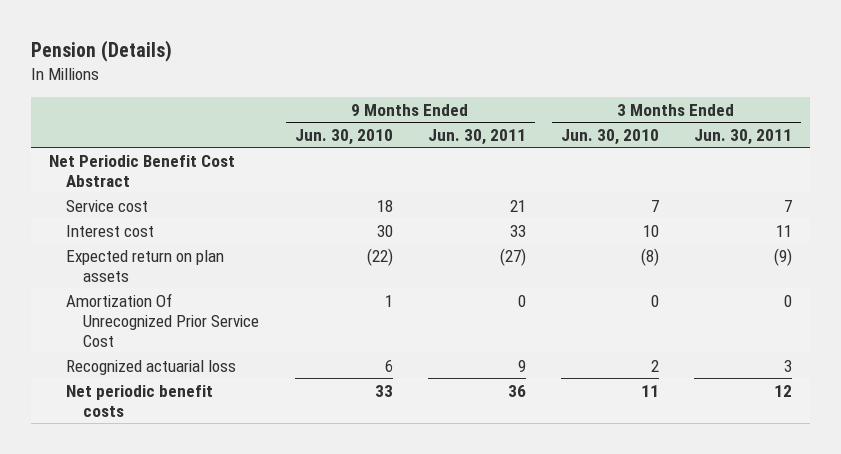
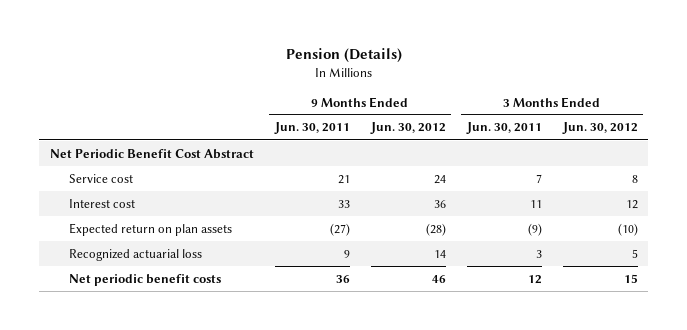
[294,128,393,145] Jun. 30, 2010 -> none
[560,128,659,145] Jun. 30, 2010 -> none
none -> [369,122,446,135] Jun. 30, 2012
none -> [561,122,638,135] Jun. 30, 2012
[66,292,260,347] Amortization Of Unrecognized Prior Service Cost -> none

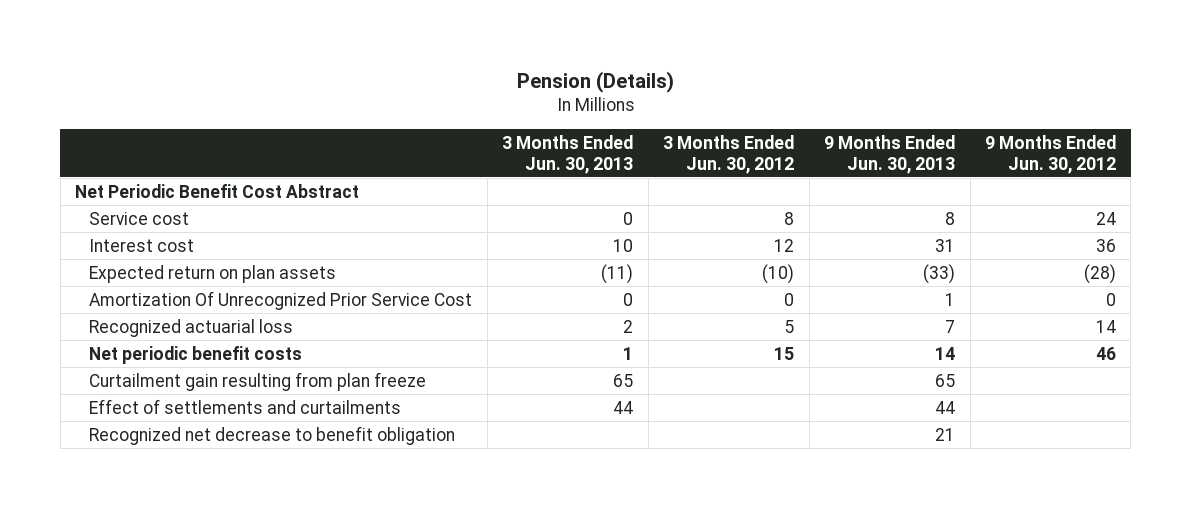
[273,122,350,135] Jun. 30, 2011 -> none
[465,122,542,135] Jun. 30, 2011 -> none
none -> [502,134,634,174] 3 Months Ended Jun. 30, 2013
none -> [824,134,956,174] 9 Months Ended Jun. 30, 2013
none -> [89,290,473,310] Amortization Of Unrecognized Prior Service Cost
none -> [89,371,427,391] Curtailment gain resulting from plan freeze
none -> [89,398,402,414] Effect of settlements and curtailments
none -> [89,425,456,445] Recognized net decrease to benefit obligation

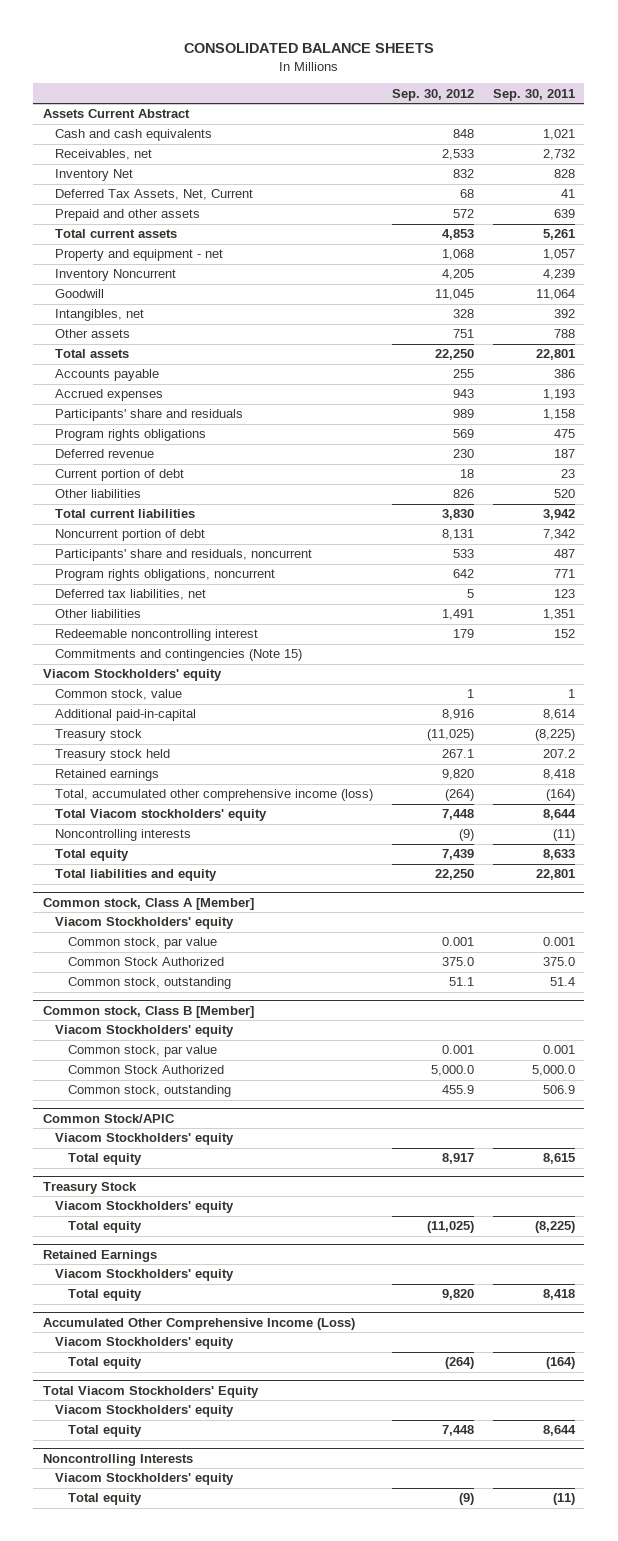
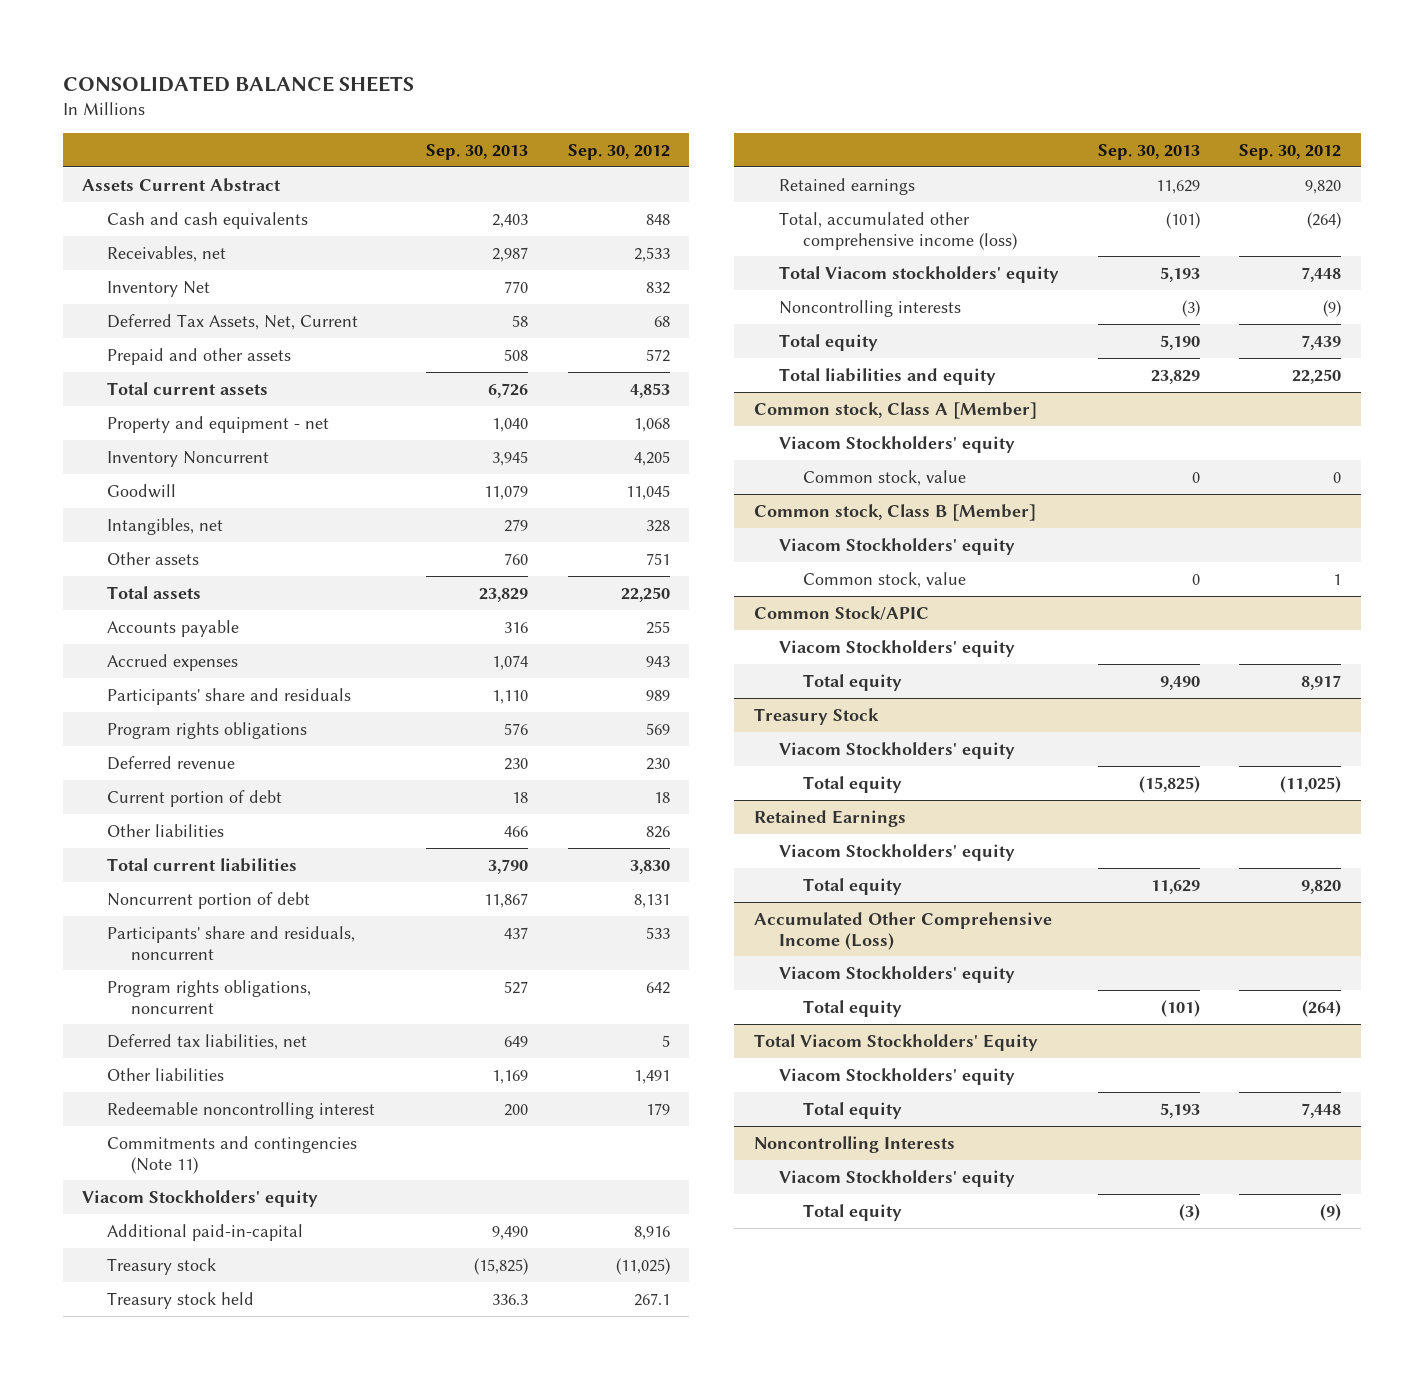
[492,88,575,101] Sep. 30, 2011 -> none
none -> [426,143,529,160] Sep. 30, 2013
[55,649,303,662] Commitments and contingencies (Note 15) -> [106,1135,357,1174] Commitments and contingencies (Note 11)
[55,689,183,701] Common stock, value -> none
[67,957,224,967] Common Stock Authorized -> none
[67,977,231,990] Common stock, outstanding -> none
[67,937,217,950] Common stock, par value -> [802,469,966,486] Common stock, value
[442,937,475,947] 0.001 -> [1333,471,1342,483] 0
[67,1065,224,1075] Common Stock Authorized -> none
[67,1085,231,1098] Common stock, outstanding -> none
[67,1045,217,1058] Common stock, par value -> [802,571,966,588] Common stock, value
[442,1045,475,1055] 0.001 -> [1333,573,1342,585] 1

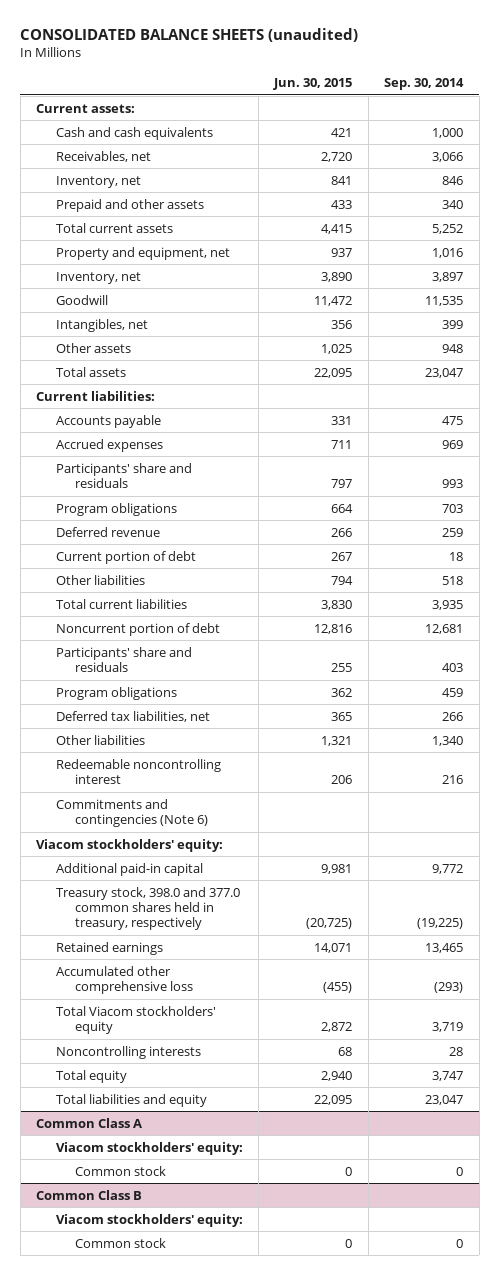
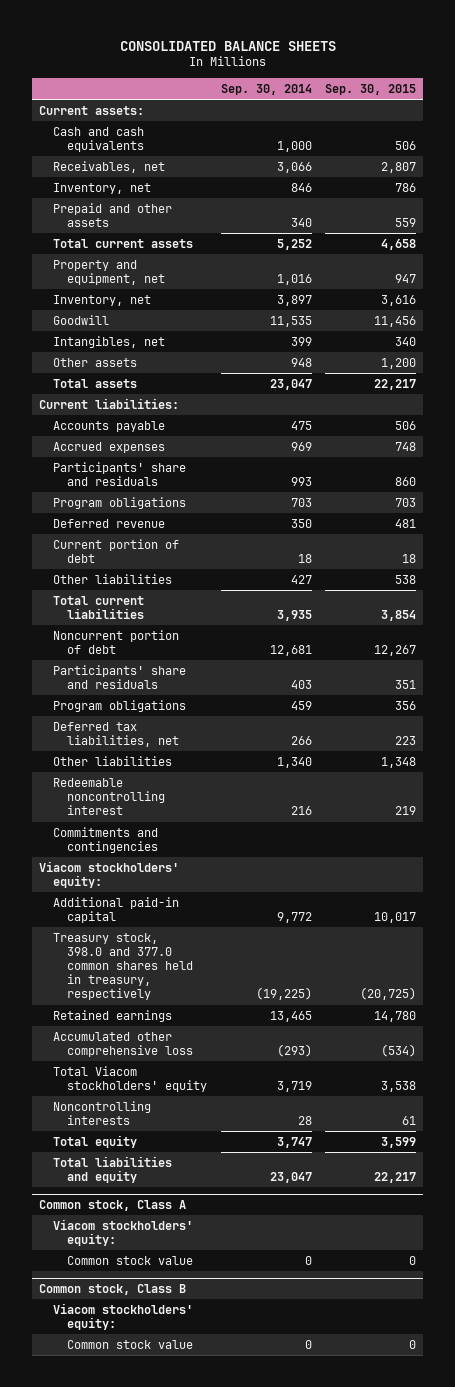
[20,28,359,43] CONSOLIDATED BALANCE SHEETS (unaudited) -> [119,40,336,51] CONSOLIDATED BALANCE SHEETS
[273,78,353,91] Jun. 30, 2015 -> none
none -> [325,84,417,96] Sep. 30, 2015
[442,527,464,537] 259 -> [290,518,312,528] 350
[442,575,464,585] 518 -> [290,574,312,584] 427
[55,798,209,827] Commitments and contingencies (Note 6) -> [53,826,159,854] Commitments and contingencies
[35,1117,142,1128] Common Class A -> [39,1200,187,1212] Common stock, Class A
[75,1165,167,1176] Common stock -> [67,1255,194,1265] Common stock value
[35,1189,142,1200] Common Class B -> [39,1284,187,1296] Common stock, Class B
[75,1237,167,1248] Common stock -> [67,1339,194,1349] Common stock value

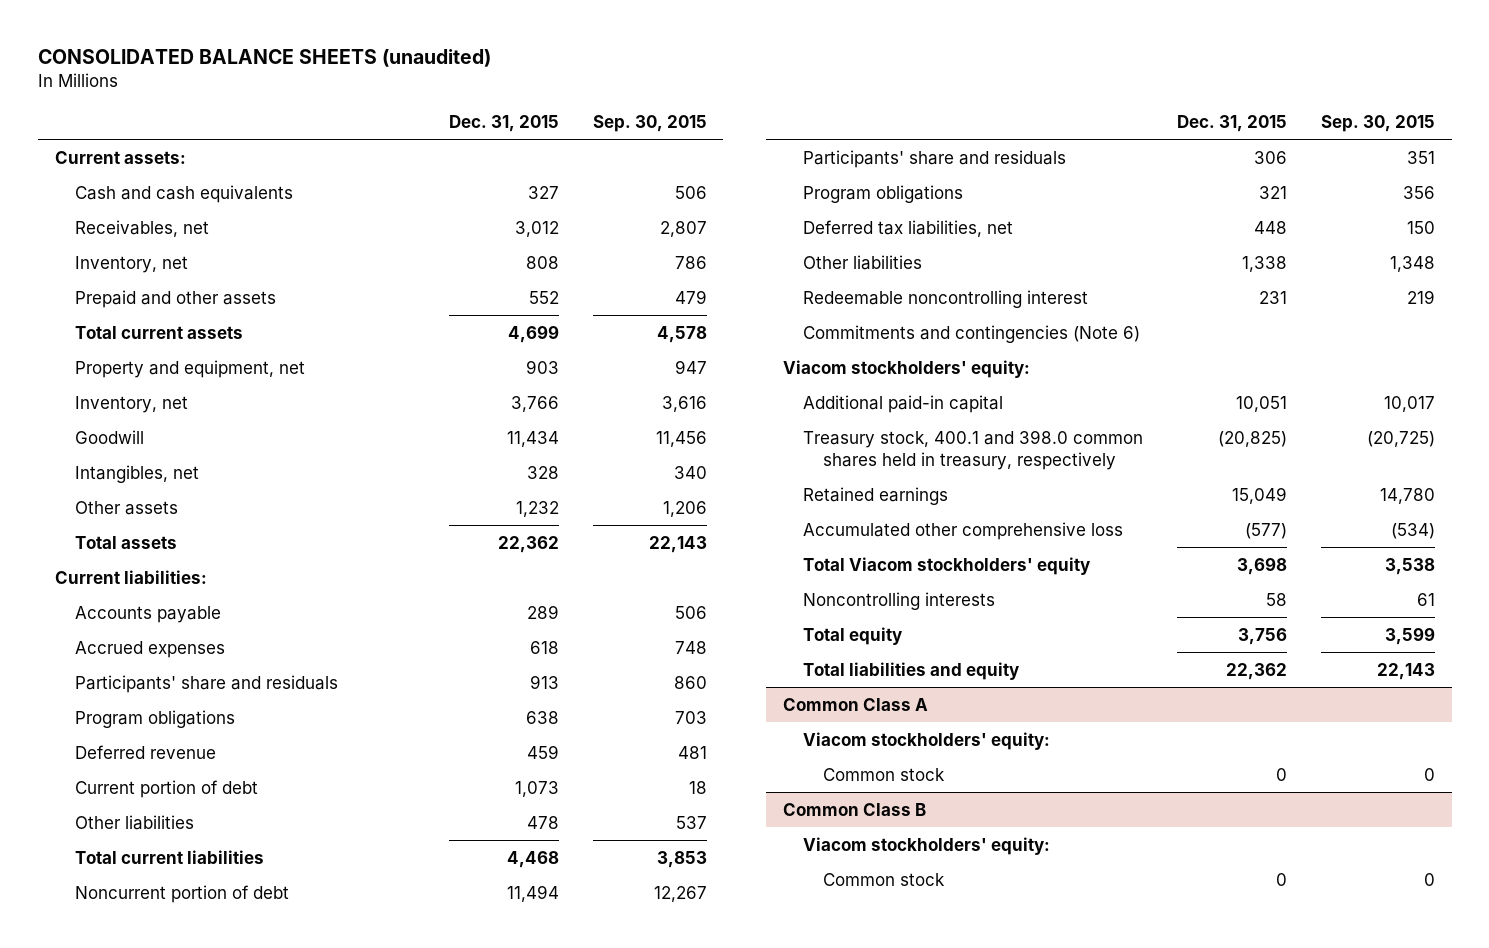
[119,40,336,51] CONSOLIDATED BALANCE SHEETS -> [37,48,491,67] CONSOLIDATED BALANCE SHEETS (unaudited)
[220,84,312,96] Sep. 30, 2014 -> none
none -> [448,114,559,132] Dec. 31, 2015
[395,218,417,228] 559 -> [674,289,707,304] 479
[381,238,417,250] 4,658 -> [656,325,707,343] 4,578
[381,357,417,369] 1,200 -> [662,500,707,517] 1,206
[374,378,417,390] 22,217 -> [648,535,707,553] 22,143
[395,574,417,584] 538 -> [675,815,707,829] 537
[381,610,417,622] 3,854 -> [656,850,707,868] 3,853
[395,736,417,746] 223 -> [1406,220,1435,234] 150
[53,826,159,854] Commitments and contingencies -> [803,324,1141,343] Commitments and contingencies (Note 6)
[53,932,194,1001] Treasury stock, 398.0 and 377.0 common shares held in treasury, respectively -> [803,429,1144,470] Treasury stock, 400.1 and 398.0 common shares held in treasury, respectively
[374,1172,417,1184] 22,217 -> [1376,662,1435,680] 22,143
[39,1200,187,1212] Common stock, Class A -> [782,697,928,711] Common Class A
[67,1255,194,1265] Common stock value -> [823,767,946,781] Common stock
[39,1284,187,1296] Common stock, Class B -> [782,802,926,816] Common Class B
[67,1339,194,1349] Common stock value -> [823,872,946,886] Common stock

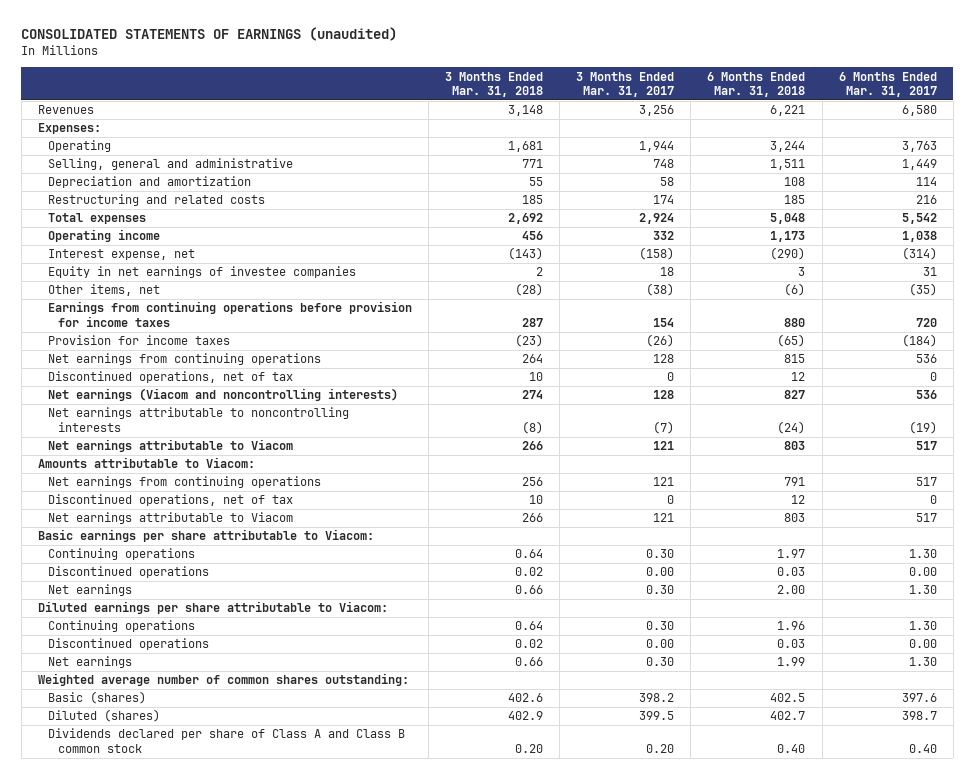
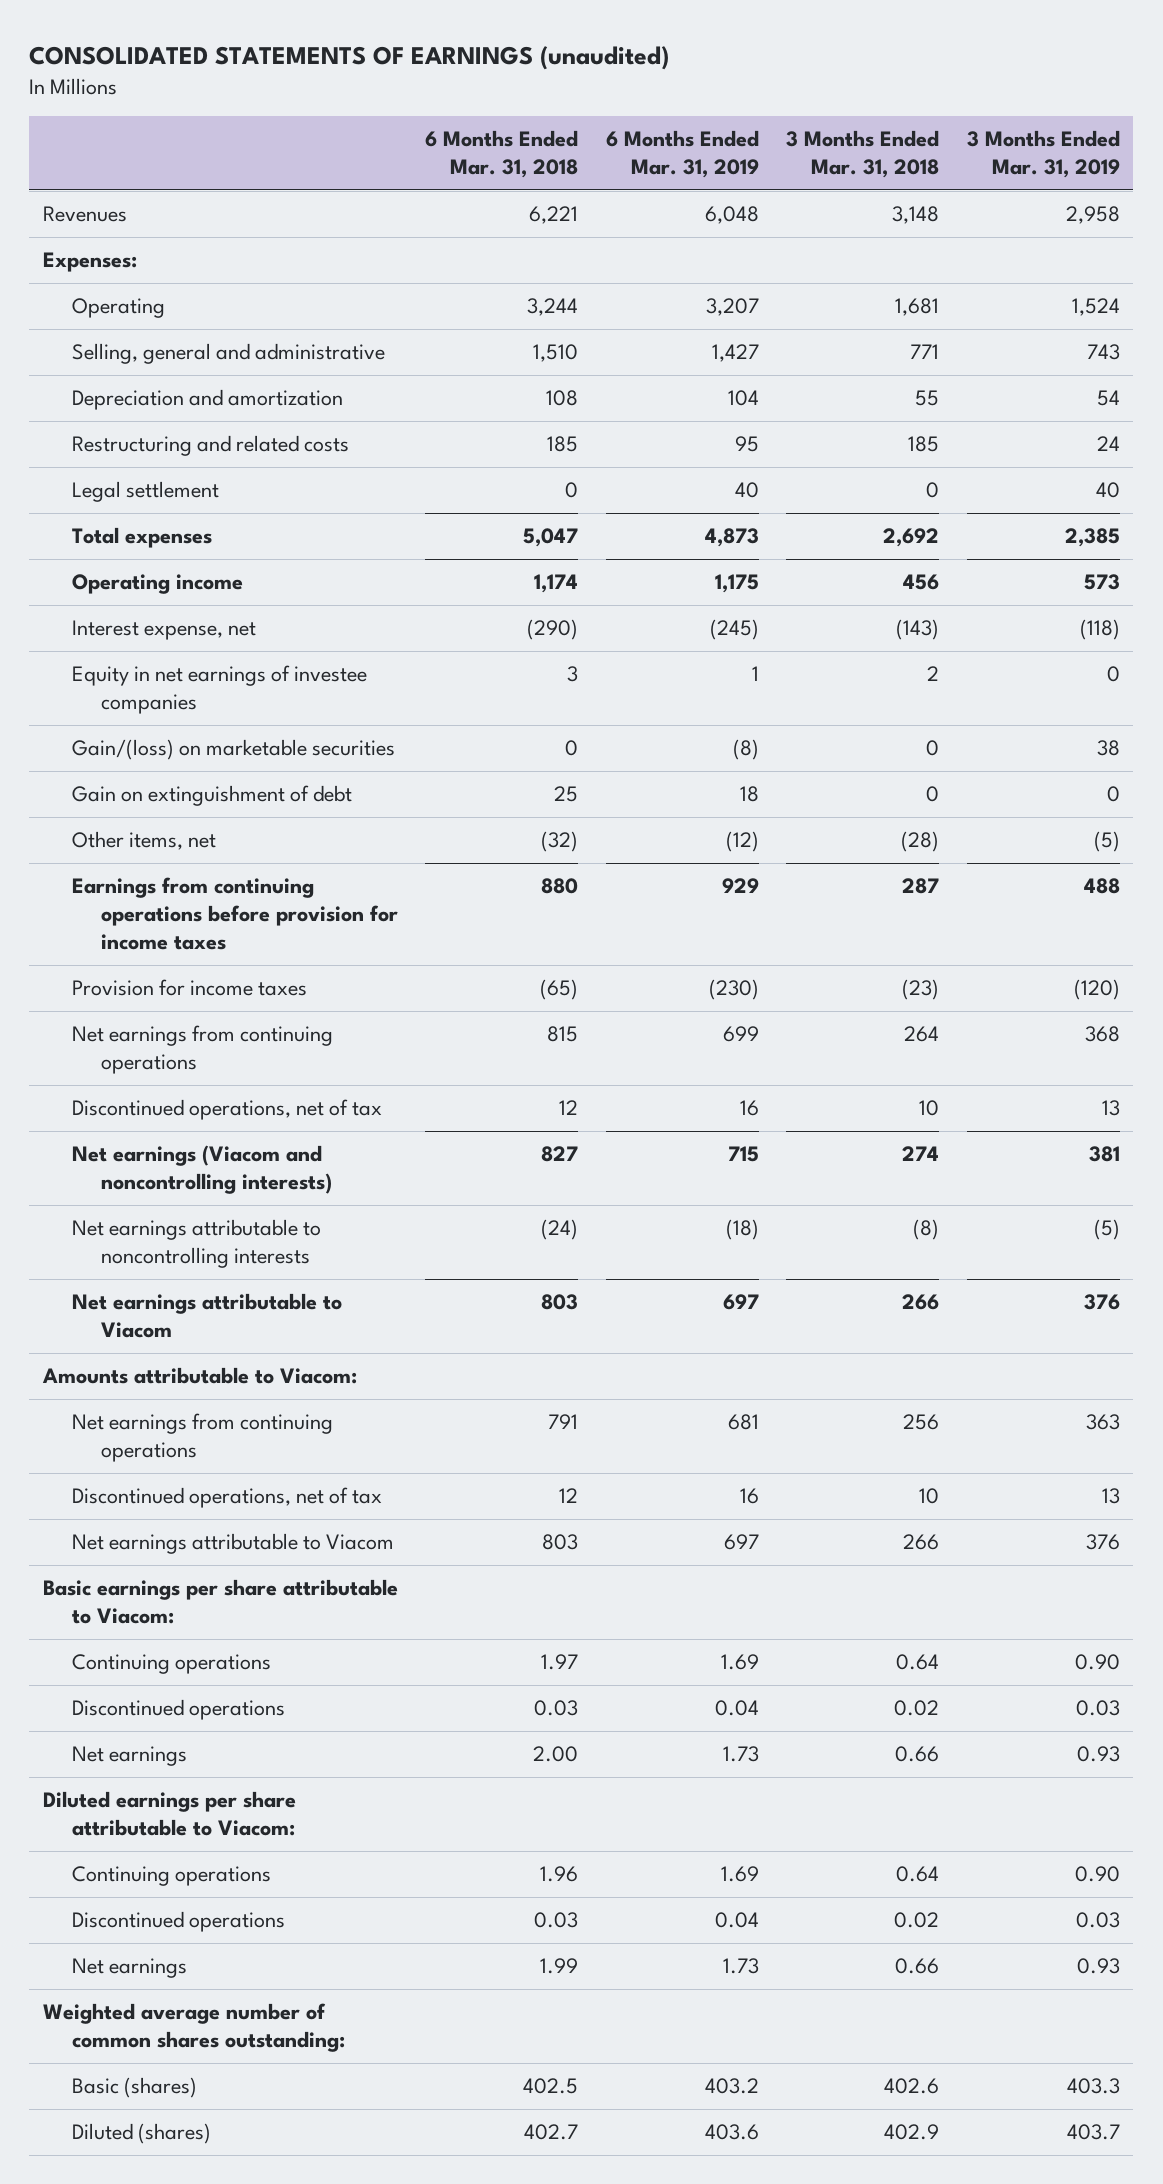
[576,71,675,98] 3 Months Ended Mar. 31, 2017 -> none
[838,71,937,98] 6 Months Ended Mar. 31, 2017 -> none
none -> [605,130,759,179] 6 Months Ended Mar. 31, 2019
none -> [966,130,1120,179] 3 Months Ended Mar. 31, 2019
[770,159,806,171] 1,511 -> [533,344,579,363] 1,510
none -> [71,481,219,503] Legal settlement
[770,213,806,225] 5,048 -> [523,528,579,548] 5,047
[770,231,806,243] 1,173 -> [534,574,579,594] 1,174
none -> [71,739,395,761] Gain/(loss) on marketable securities
none -> [71,785,352,807] Gain on extinguishment of debt
[784,283,806,297] (6) -> [541,831,579,853] (32)
[47,728,405,754] Dividends declared per share of Class A and Class B common stock -> none

